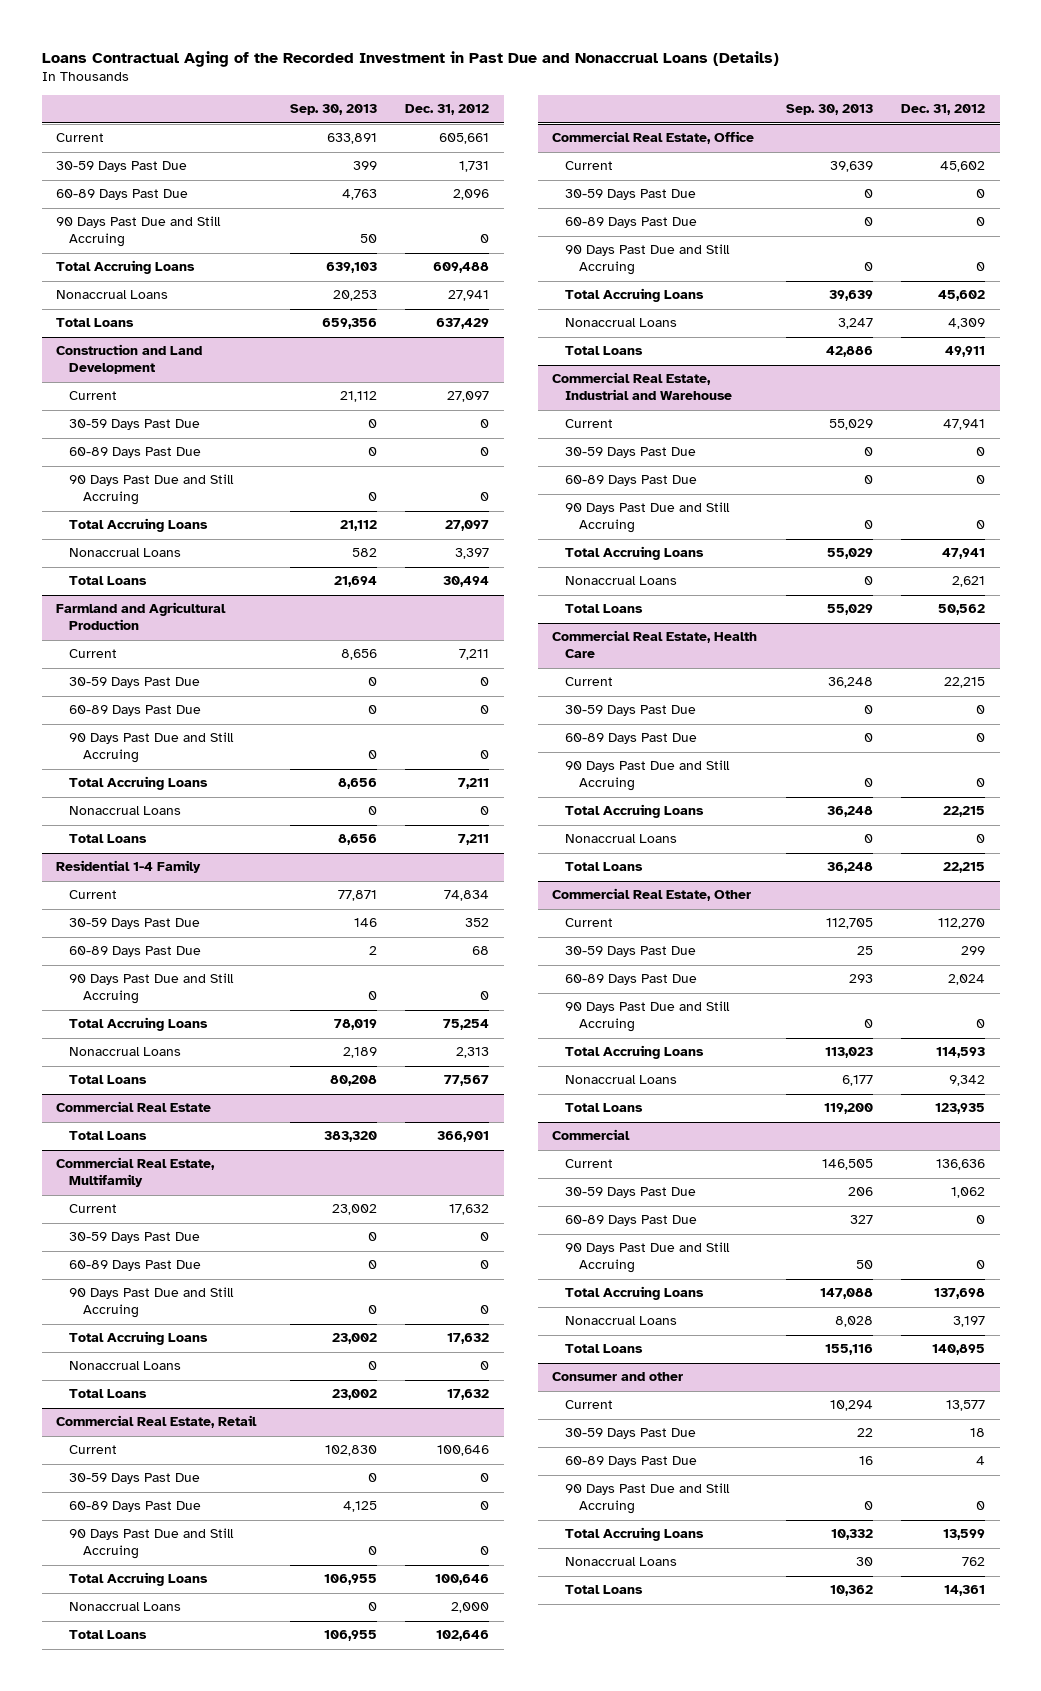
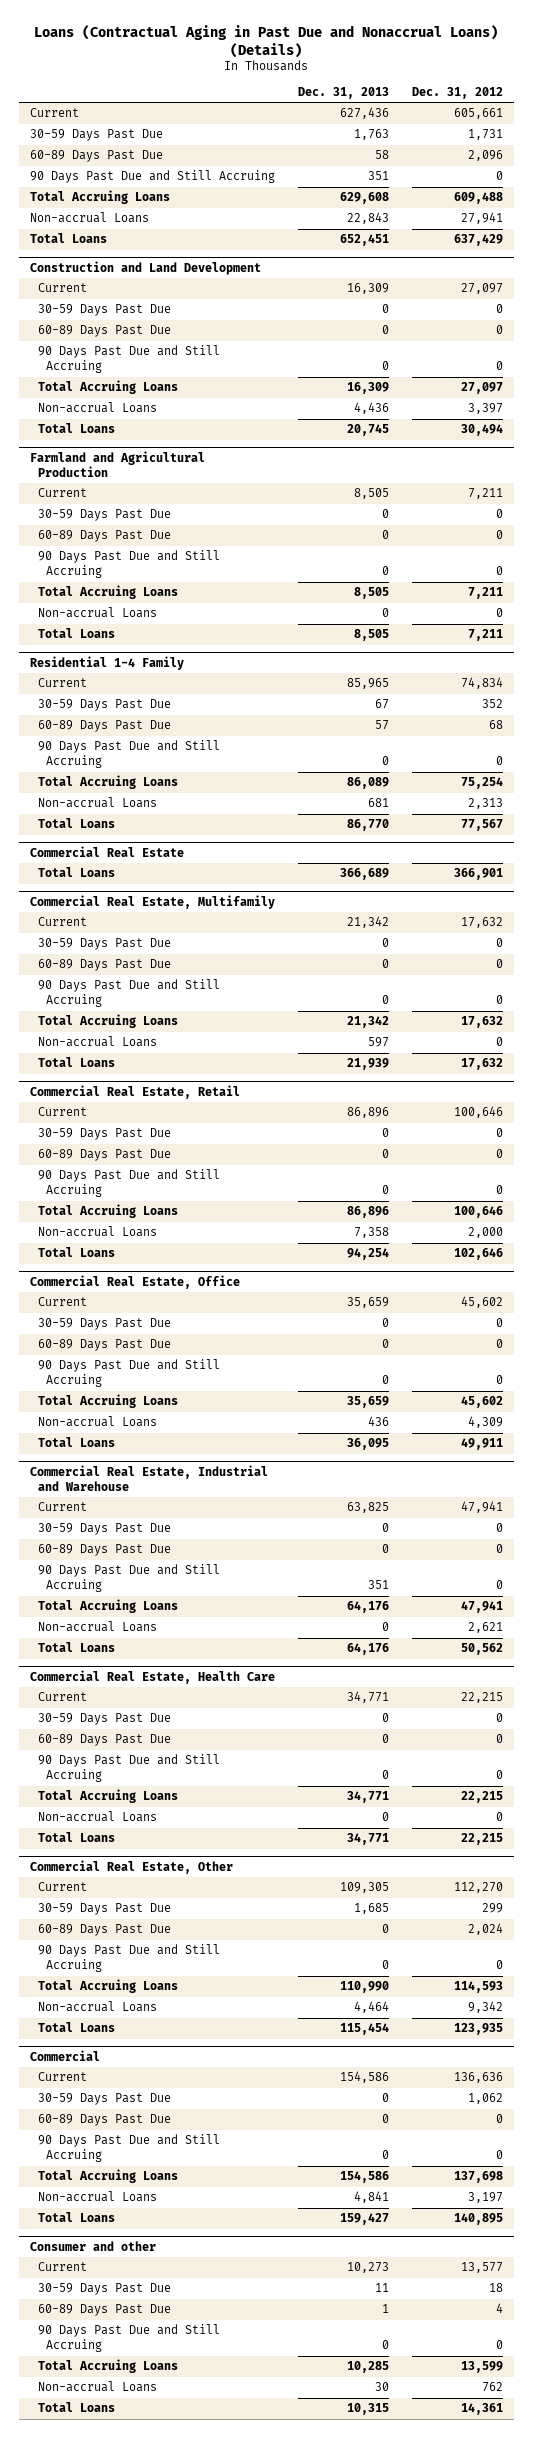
[41,50,779,67] Loans Contractual Aging of the Recorded Investment in Past Due and Nonaccrual Loans (Details) -> [34,24,499,58] Loans (Contractual Aging in Past Due and Nonaccrual Loans) (Details)
[289,104,377,116] Sep. 30, 2013 -> none
none -> [297,87,389,100] Dec. 31, 2013
[55,290,168,300] Nonaccrual Loans -> [29,212,149,224] Non-accrual Loans
[69,548,182,558] Nonaccrual Loans -> [38,402,158,414] Non-accrual Loans
[69,806,182,816] Nonaccrual Loans -> [38,607,158,619] Non-accrual Loans
[69,1047,182,1057] Nonaccrual Loans -> [38,797,158,809] Non-accrual Loans
[69,1361,182,1371] Nonaccrual Loans -> [38,1036,158,1048] Non-accrual Loans
[69,1602,182,1612] Nonaccrual Loans -> [38,1226,158,1238] Non-accrual Loans
[565,318,678,328] Nonaccrual Loans -> [38,1416,158,1428] Non-accrual Loans
[565,576,678,586] Nonaccrual Loans -> [38,1621,158,1633] Non-accrual Loans
[565,834,678,844] Nonaccrual Loans -> [38,1811,158,1823] Non-accrual Loans
[565,1075,678,1085] Nonaccrual Loans -> [38,2001,158,2013] Non-accrual Loans
[565,1316,678,1326] Nonaccrual Loans -> [38,2191,158,2203] Non-accrual Loans
[565,1557,678,1567] Nonaccrual Loans -> [38,2381,158,2393] Non-accrual Loans

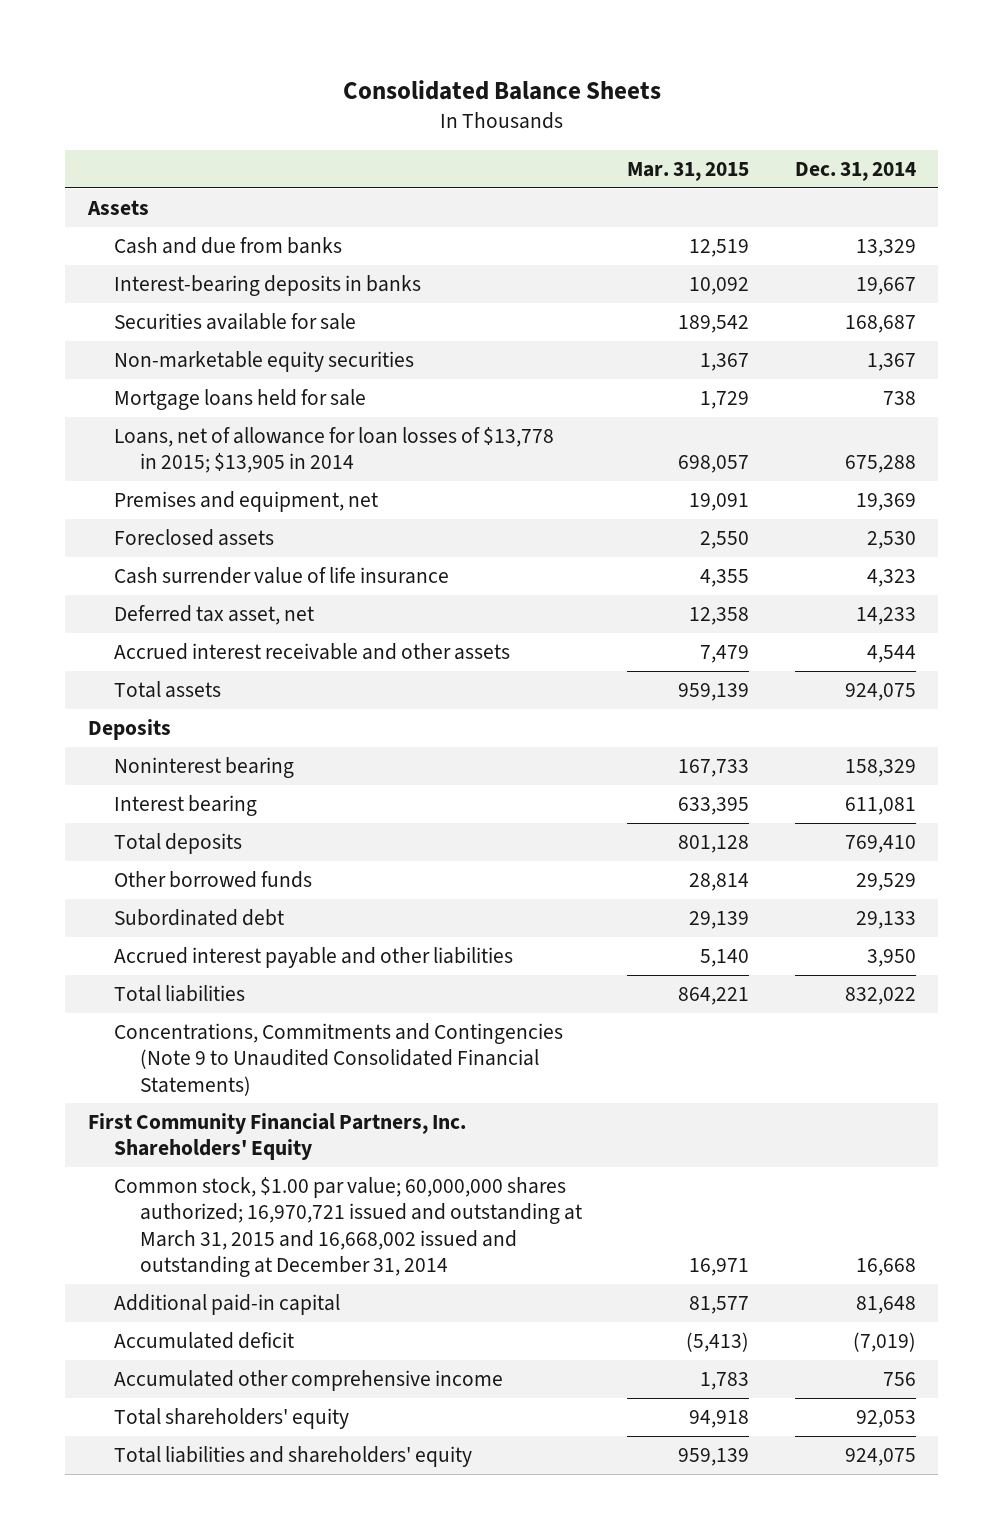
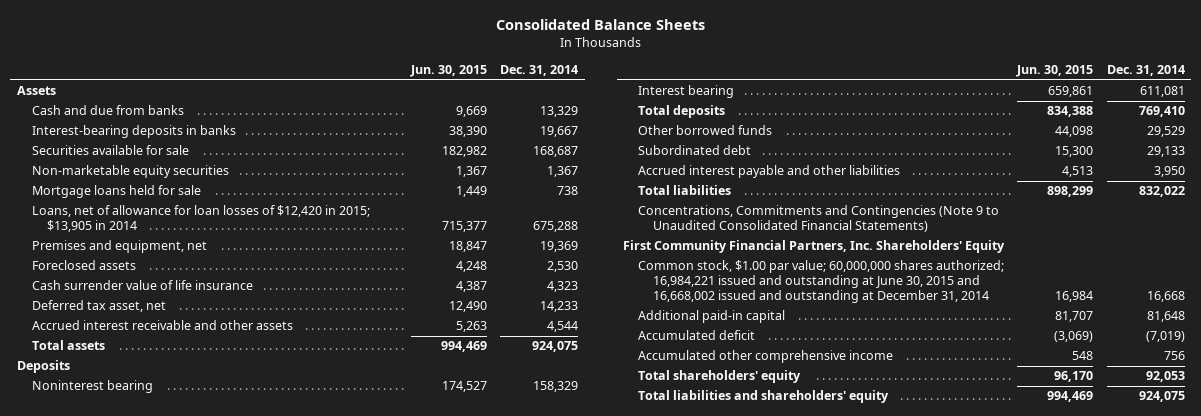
[627,162,750,182] Mar. 31, 2015 -> none
none -> [410,65,488,78] Jun. 30, 2015
[114,427,555,474] Loans, net of allowance for loan losses of $13,778 in 2015; $13,905 in 2014 -> [31,205,370,233] Loans, net of allowance for loan losses of $12,420 in 2015; $13,905 in 2014
[114,1177,583,1277] Common stock, $1.00 par value; 60,000,000 shares authorized; 16,970,721 issued and outstanding at March 31, 2015 and 16,668,002 issued and outstanding at December 31, 2014 -> [638,260,1005,304] Common stock, $1.00 par value; 60,000,000 shares authorized; 16,984,221 issued and outstanding at June 30, 2015 and 16,668,002 issued and outstanding at December 31, 2014

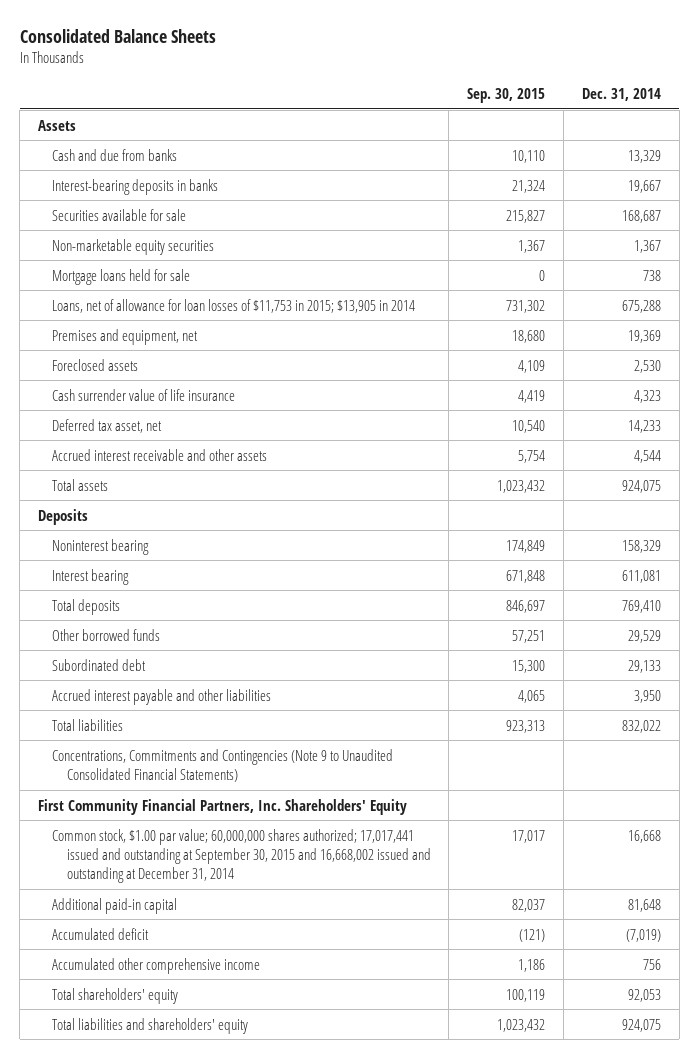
[410,65,488,78] Jun. 30, 2015 -> none
none -> [467,87,546,103] Sep. 30, 2015
[31,205,370,233] Loans, net of allowance for loan losses of $12,420 in 2015; $13,905 in 2014 -> [52,298,416,313] Loans, net of allowance for loan losses of $11,753 in 2015; $13,905 in 2014
[638,260,1005,304] Common stock, $1.00 par value; 60,000,000 shares authorized; 16,984,221 issued and outstanding at June 30, 2015 and 16,668,002 issued and outstanding at December 31, 2014 -> [52,828,431,884] Common stock, $1.00 par value; 60,000,000 shares authorized; 17,017,441 issued and outstanding at September 30, 2015 and 16,668,002 issued and outstanding at December 31, 2014

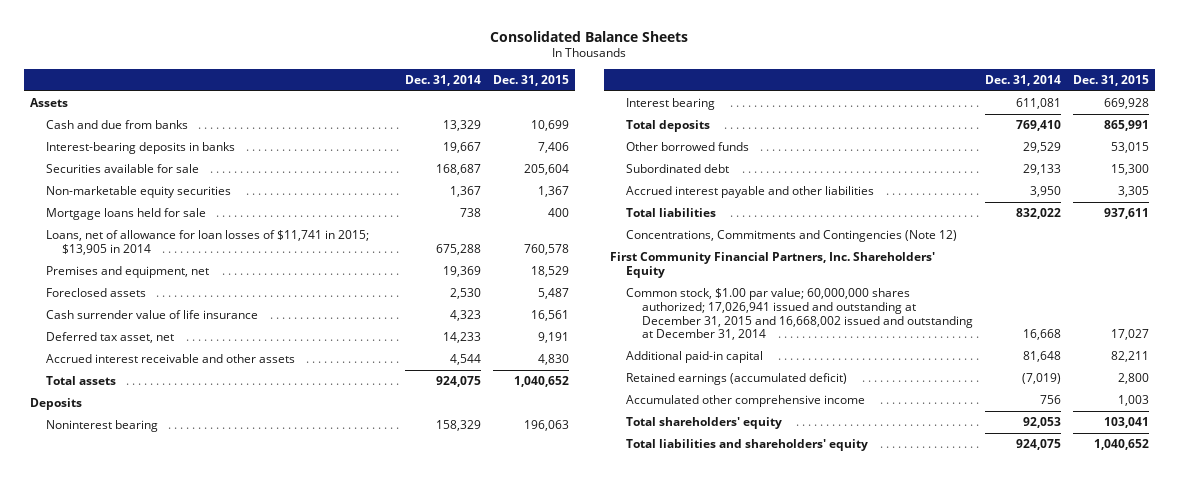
[467,87,546,103] Sep. 30, 2015 -> none
none -> [492,74,569,86] Dec. 31, 2015
[52,298,416,313] Loans, net of allowance for loan losses of $11,753 in 2015; $13,905 in 2014 -> [45,229,369,255] Loans, net of allowance for loan losses of $11,741 in 2015; $13,905 in 2014
[52,748,394,782] Concentrations, Commitments and Contingencies (Note 9 to Unaudited Consolidated Financial Statements) -> [625,229,957,242] Concentrations, Commitments and Contingencies (Note 12)
[52,828,431,884] Common stock, $1.00 par value; 60,000,000 shares authorized; 17,017,441 issued and outstanding at September 30, 2015 and 16,668,002 issued and outstanding at December 31, 2014 -> [625,287,973,341] Common stock, $1.00 par value; 60,000,000 shares authorized; 17,026,941 issued and outstanding at December 31, 2015 and 16,668,002 issued and outstanding at December 31, 2014
[52,927,150,940] Accumulated deficit -> [625,372,847,385] Retained earnings (accumulated deficit)

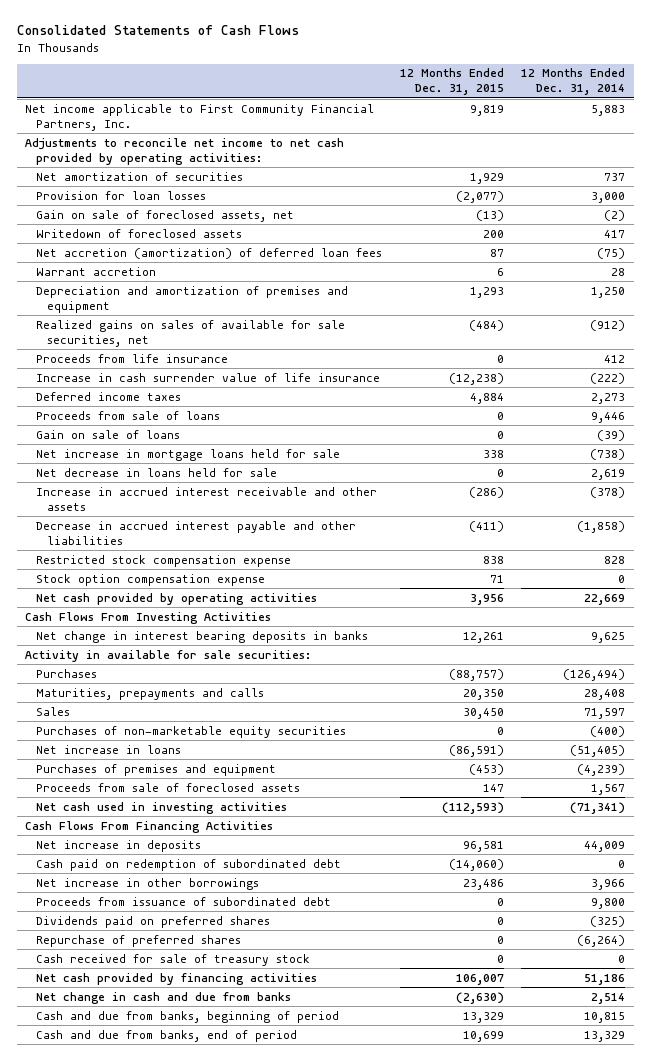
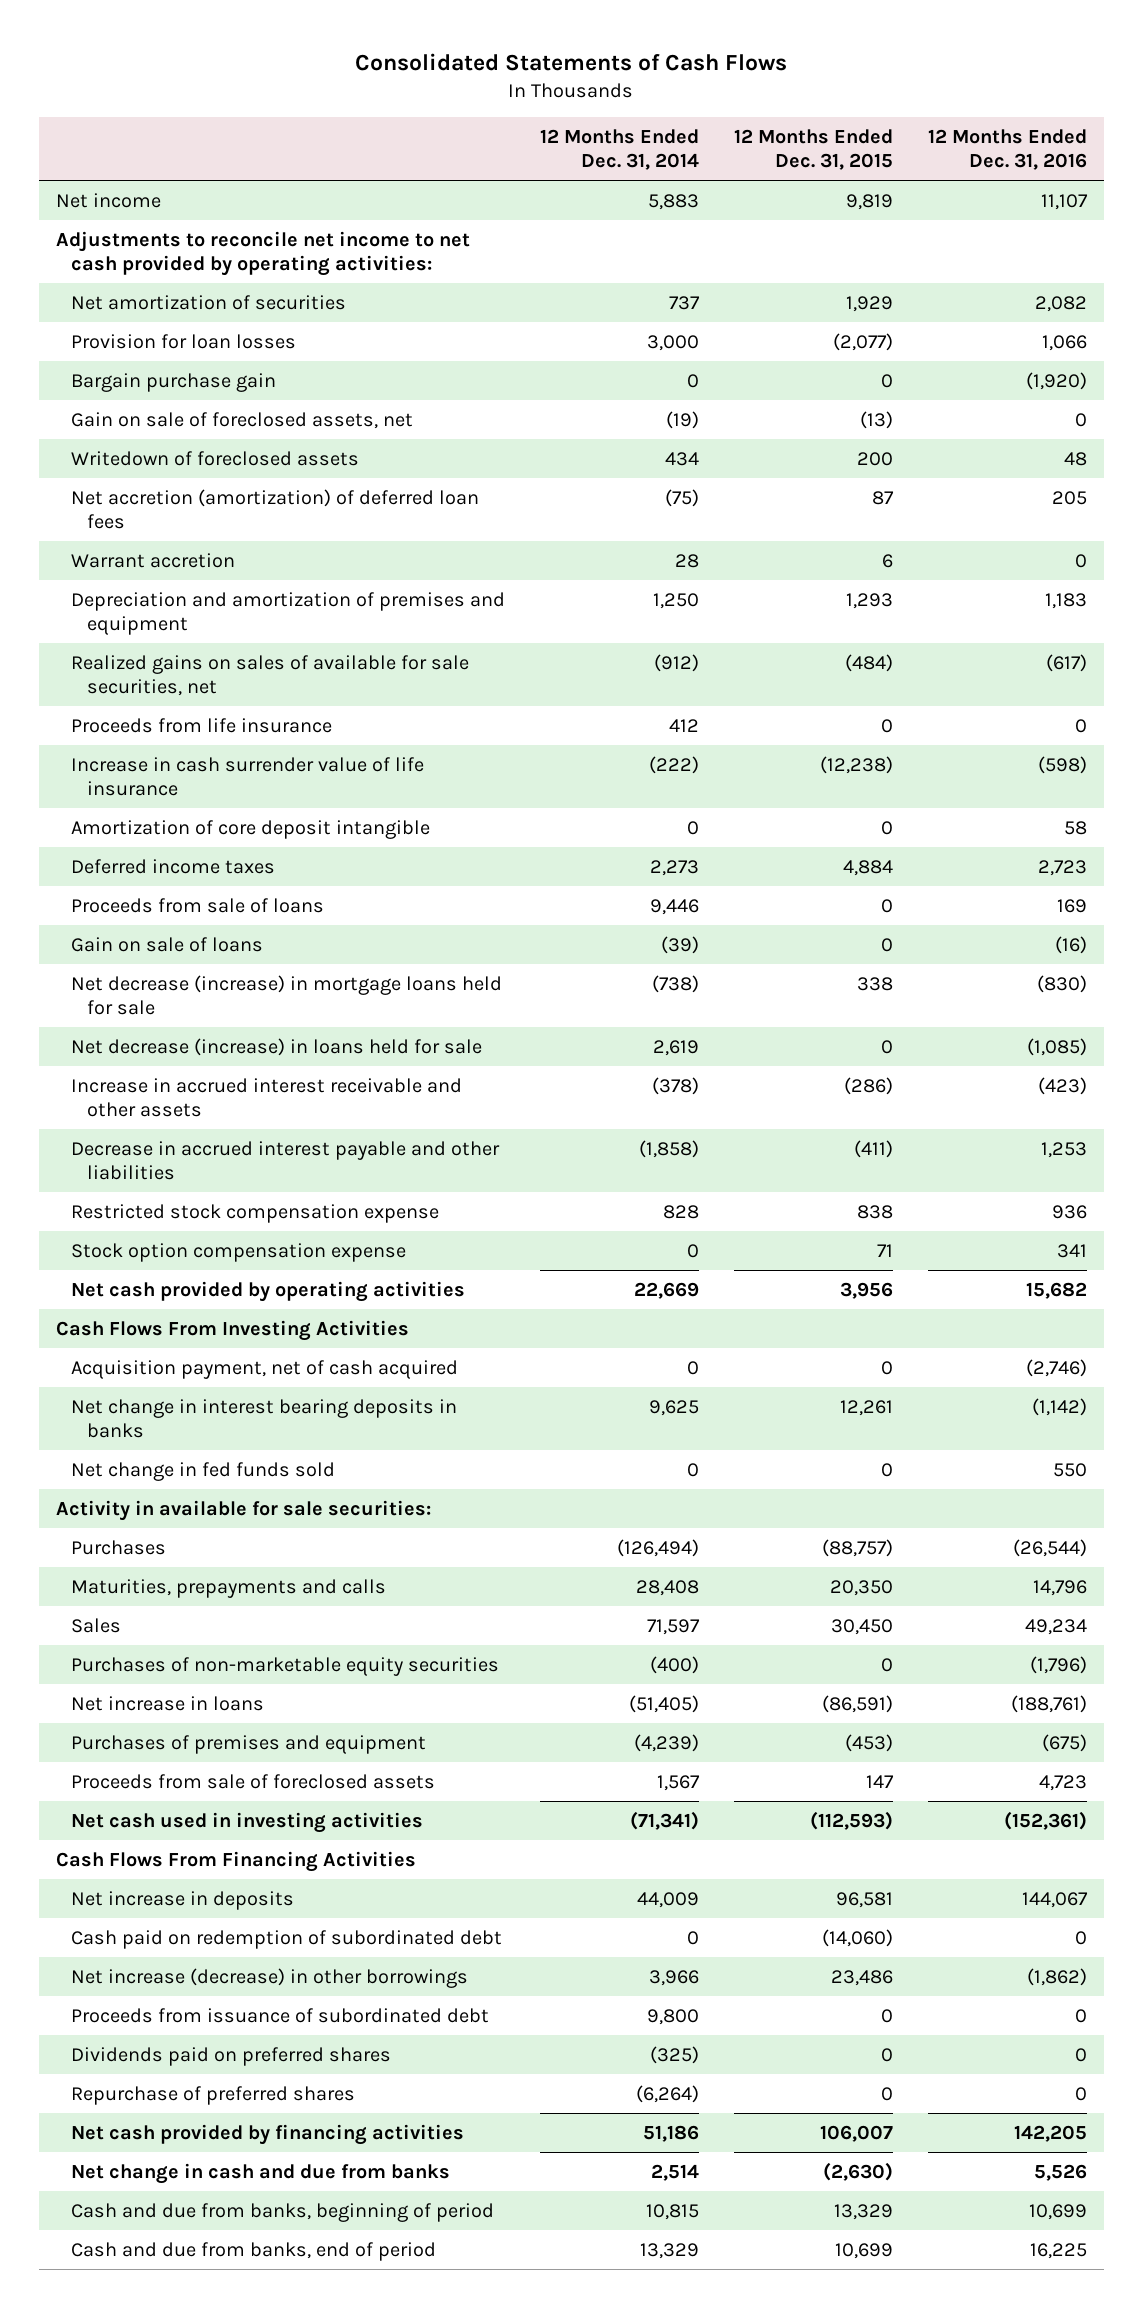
none -> [927,128,1087,171] 12 Months Ended Dec. 31, 2016
[25,103,375,131] Net income applicable to First Community Financial Partners, Inc. -> [55,192,161,208] Net income
none -> [71,372,277,392] Bargain purchase gain
[603,209,625,221] (2) -> [666,410,700,429] (19)
[603,229,625,238] 417 -> [665,451,700,466] 434
none -> [71,819,431,839] Amortization of core deposit intangible
[36,448,341,461] Net increase in mortgage loans held for sale -> [71,974,503,1016] Net decrease (increase) in mortgage loans held for sale
[36,467,278,477] Net decrease in loans held for sale -> [71,1037,483,1056] Net decrease (increase) in loans held for sale
none -> [71,1359,459,1379] Acquisition payment, net of cash acquired
none -> [71,1461,336,1481] Net change in fed funds sold
[36,877,260,890] Net increase in other borrowings -> [71,1967,469,1988] Net increase (decrease) in other borrowings
[36,953,311,966] Cash received for sale of treasury stock -> none

